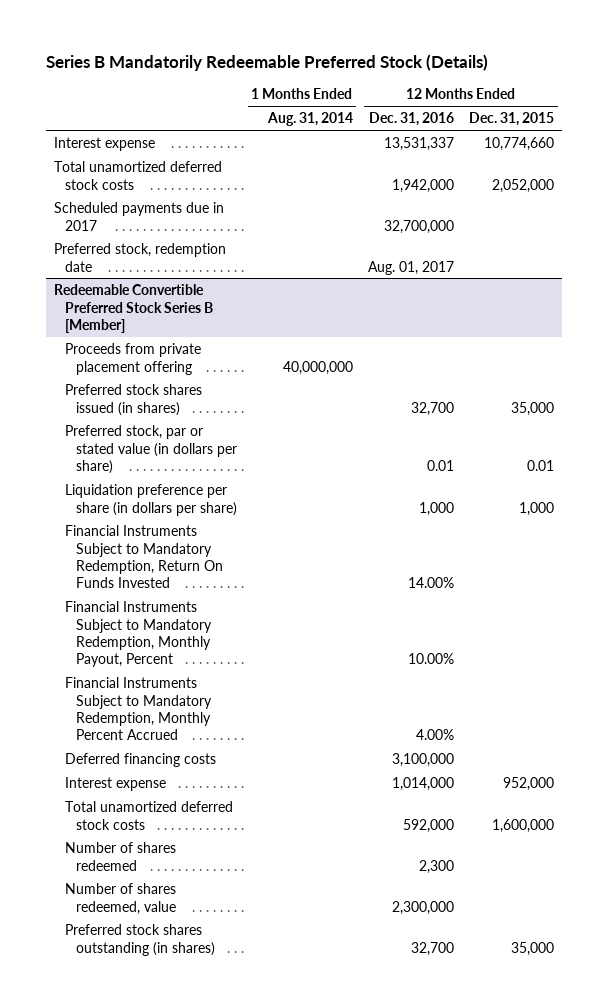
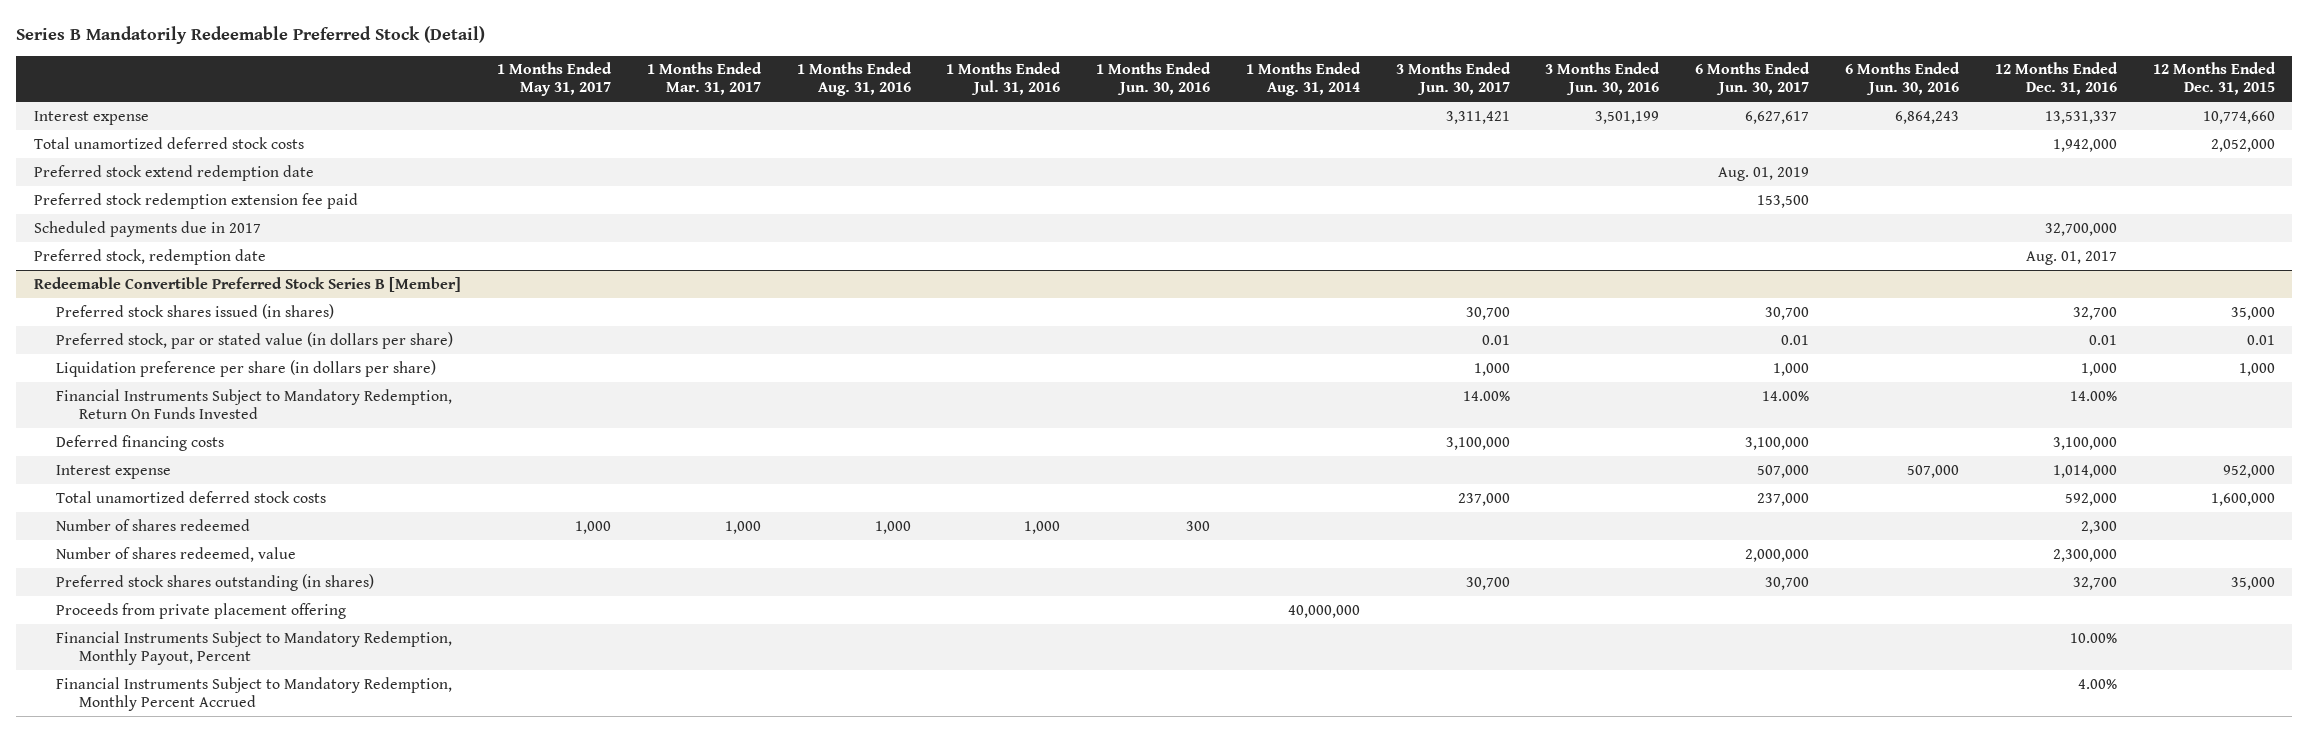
[46,54,489,72] Series B Mandatorily Redeemable Preferred Stock (Details) -> [16,26,486,45] Series B Mandatorily Redeemable Preferred Stock (Detail)
none -> [497,62,613,97] 1 Months Ended May 31, 2017
none -> [646,62,762,96] 1 Months Ended Mar. 31, 2017
none -> [796,62,912,97] 1 Months Ended Aug. 31, 2016
none -> [946,62,1062,96] 1 Months Ended Jul. 31, 2016
none -> [1096,62,1212,96] 1 Months Ended Jun. 30, 2016
none -> [1395,62,1511,96] 3 Months Ended Jun. 30, 2017
none -> [1545,62,1661,96] 3 Months Ended Jun. 30, 2016
none -> [1695,62,1811,96] 6 Months Ended Jun. 30, 2017
none -> [1844,62,1960,96] 6 Months Ended Jun. 30, 2016
none -> [34,164,315,181] Preferred stock extend redemption date
none -> [34,192,359,209] Preferred stock redemption extension fee paid
[64,343,201,375] Proceeds from private placement offering -> [56,602,347,619] Proceeds from private placement offering
[64,601,212,668] Financial Instruments Subject to Mandatory Redemption, Monthly Payout, Percent -> [56,630,453,665] Financial Instruments Subject to Mandatory Redemption, Monthly Payout, Percent
[64,677,212,741] Financial Instruments Subject to Mandatory Redemption, Monthly Percent Accrued -> [56,676,453,711] Financial Instruments Subject to Mandatory Redemption, Monthly Percent Accrued

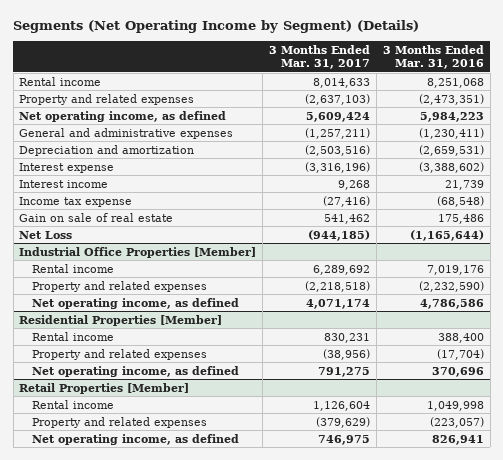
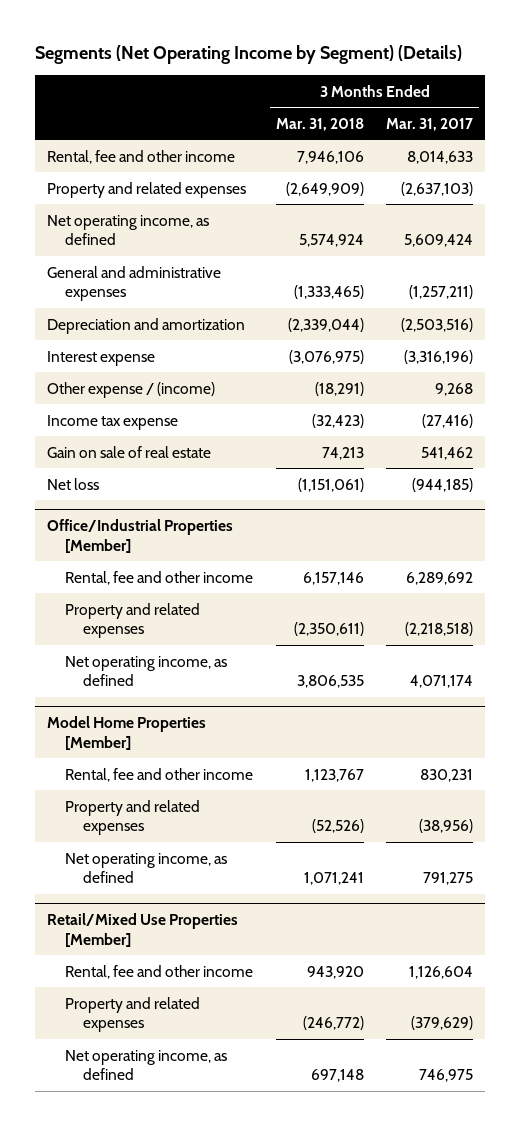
[382,45,484,70] 3 Months Ended Mar. 31, 2016 -> none
none -> [275,117,364,131] Mar. 31, 2018
[19,76,102,86] Rental income -> [46,149,235,164] Rental, fee and other income
[19,179,109,188] Interest income -> [46,381,215,398] Other expense / (income)
[19,230,73,239] Net Loss -> [46,477,99,490] Net loss
[19,246,257,258] Industrial Office Properties [Member] -> [46,519,233,553] Office/Industrial Properties [Member]
[32,263,115,273] Rental income -> [64,570,253,585] Rental, fee and other income
[19,314,223,326] Residential Properties [Member] -> none
none -> [46,716,206,750] Model Home Properties [Member]
[32,331,115,341] Rental income -> [64,767,253,782] Rental, fee and other income
[19,382,190,394] Retail Properties [Member] -> [46,913,238,947] Retail/Mixed Use Properties [Member]
[32,399,115,409] Rental income -> [64,964,253,979] Rental, fee and other income

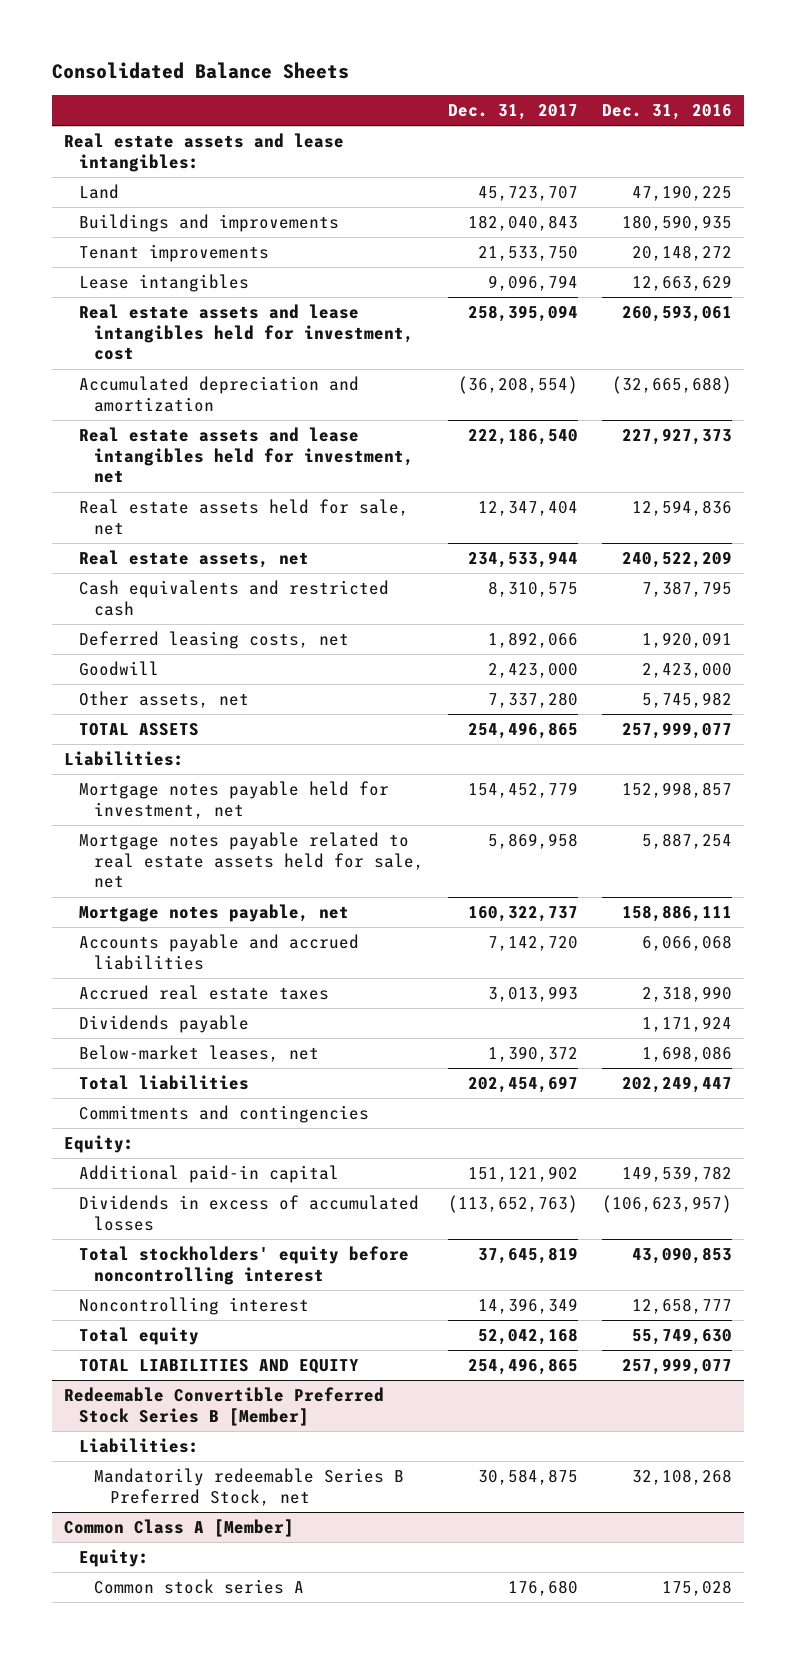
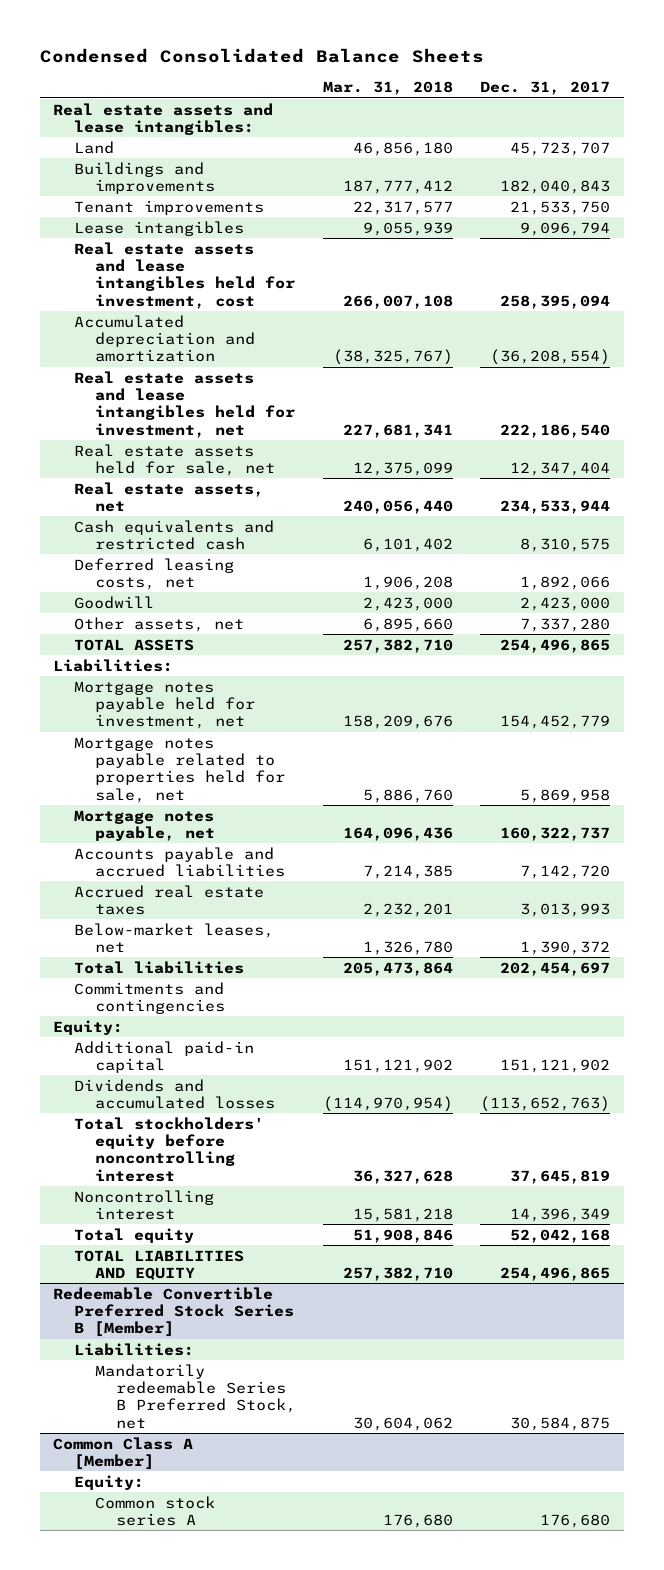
[51,62,349,80] Consolidated Balance Sheets -> [39,48,484,64] Condensed Consolidated Balance Sheets
[601,104,732,121] Dec. 31, 2016 -> none
none -> [323,81,454,96] Mar. 31, 2018
[79,832,425,889] Mortgage notes payable related to real estate assets held for sale, net -> [74,736,286,803] Mortgage notes payable related to properties held for sale, net
[79,1015,250,1034] Dividends payable -> none
[79,1195,420,1231] Dividends in excess of accumulated losses -> [74,1078,276,1109] Dividends and accumulated losses

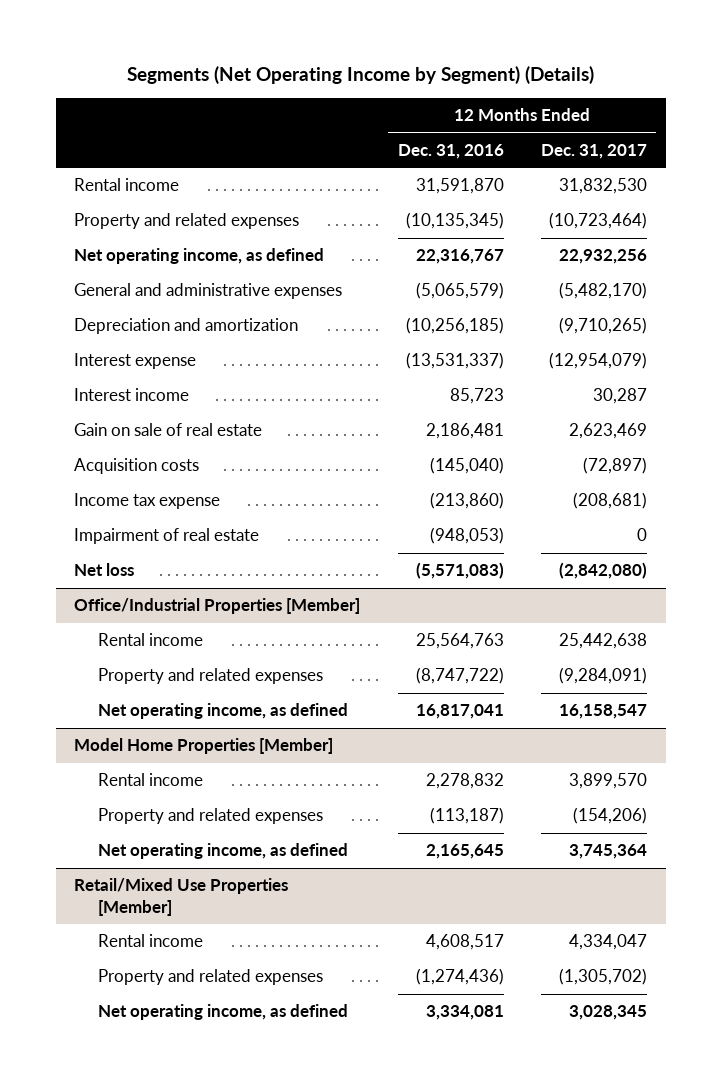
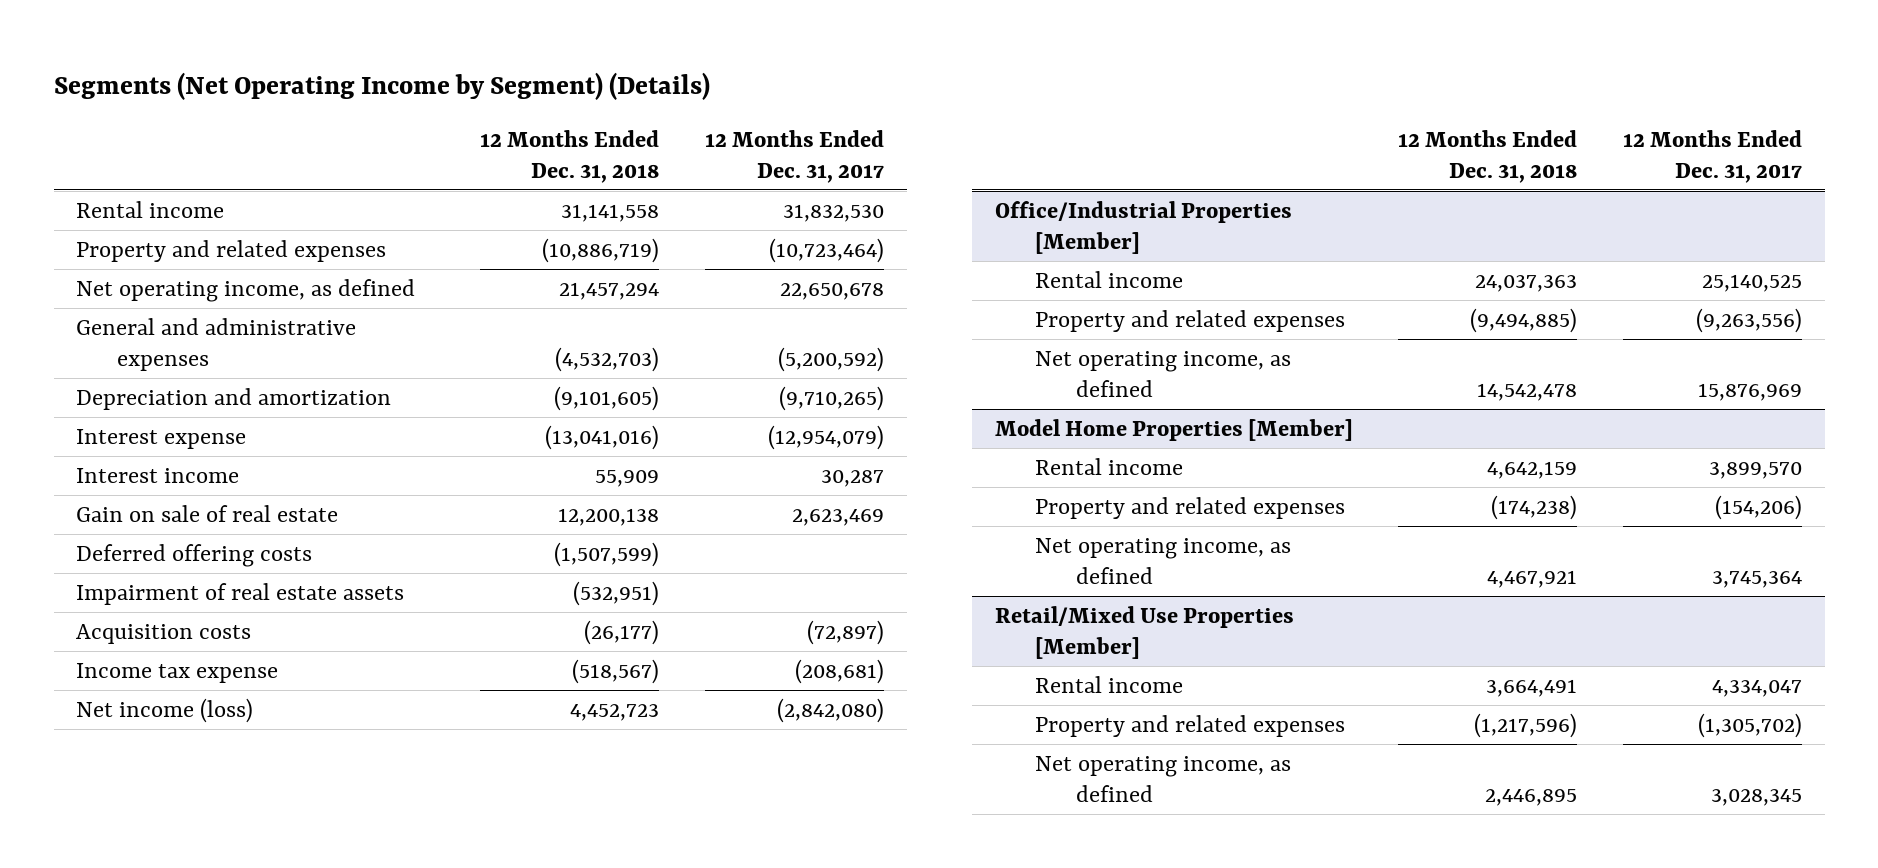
[397,143,504,159] Dec. 31, 2016 -> none
none -> [480,129,660,183] 12 Months Ended Dec. 31, 2018
[559,249,648,265] 22,932,256 -> [779,282,884,300] 22,650,678
[559,282,648,300] (5,482,170) -> [777,346,884,372] (5,200,592)
none -> [76,543,313,567] Deferred offering costs
none -> [76,582,405,605] Impairment of real estate assets
[74,528,260,545] Impairment of real estate -> none
[74,563,135,577] Net loss -> [76,697,254,723] Net income (loss)
[559,633,648,650] 25,442,638 -> [1701,273,1802,292] 25,140,525
[559,667,648,685] (9,284,091) -> [1695,307,1802,333] (9,263,556)
[559,704,648,720] 16,158,547 -> [1697,382,1802,401] 15,876,969

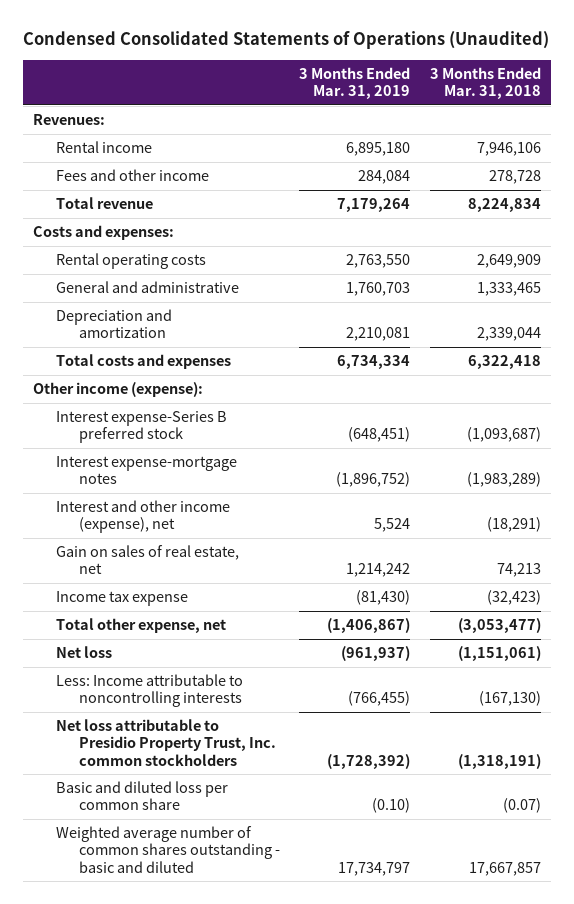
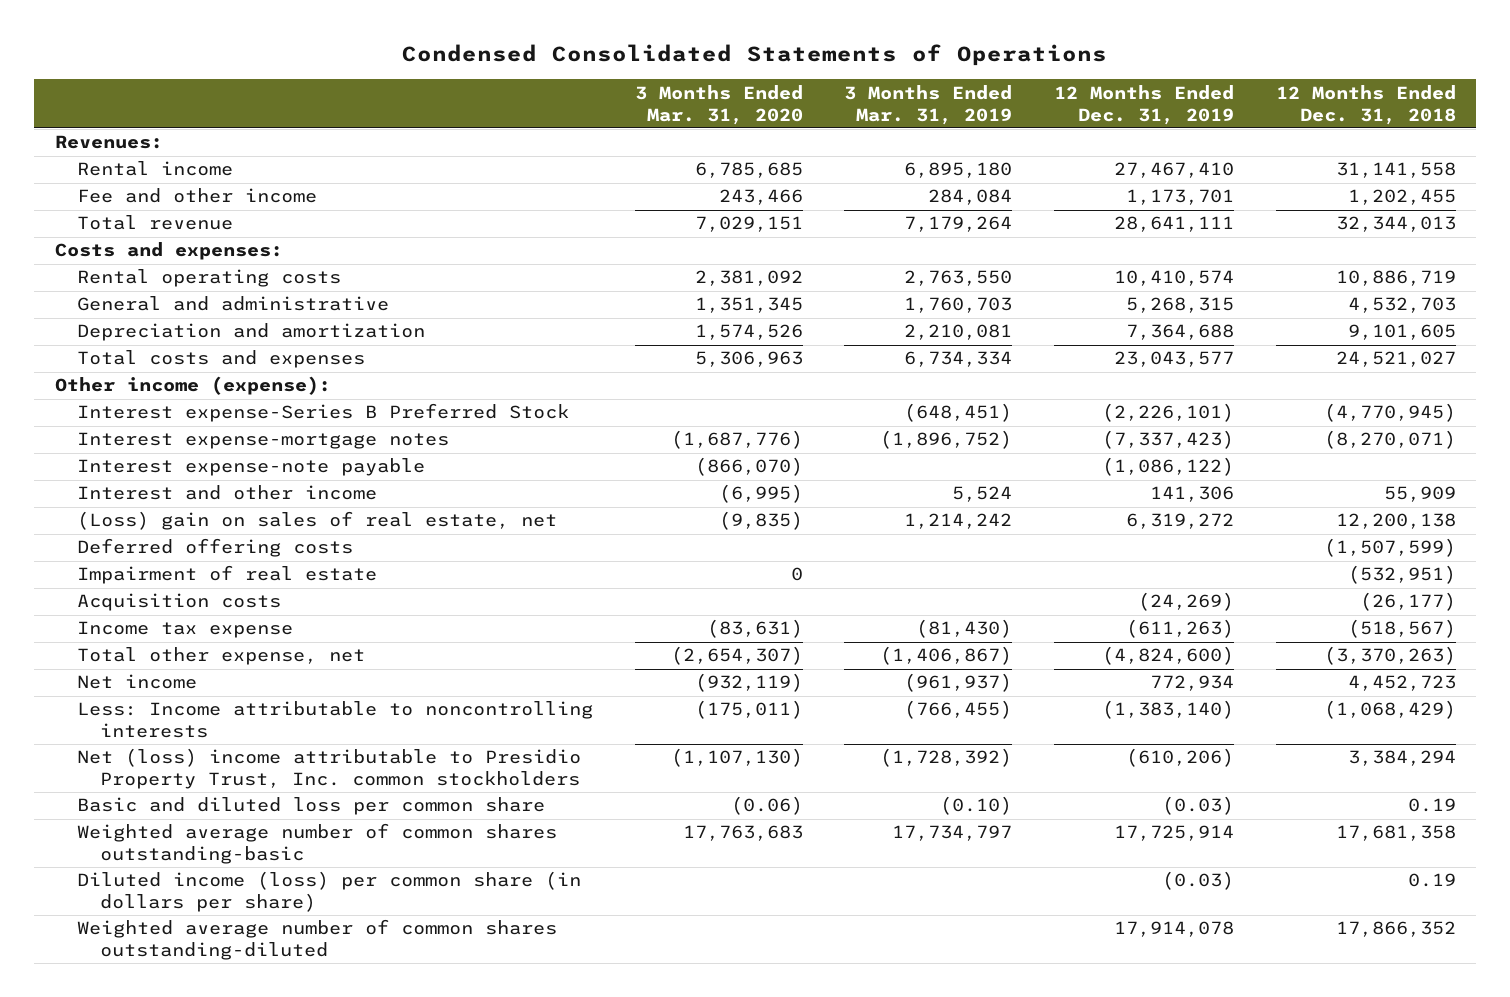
[22,31,549,50] Condensed Consolidated Statements of Operations (Unaudited) -> [402,44,1108,67] Condensed Consolidated Statements of Operations
[429,66,541,100] 3 Months Ended Mar. 31, 2018 -> none
none -> [634,84,803,125] 3 Months Ended Mar. 31, 2020
none -> [1054,84,1235,125] 12 Months Ended Dec. 31, 2019
none -> [1275,84,1456,125] 12 Months Ended Dec. 31, 2018
[55,169,209,182] Fees and other income -> [77,188,318,204] Fee and other income
[55,411,227,444] Interest expense-Series B preferred stock -> [77,403,570,423] Interest expense-Series B Preferred Stock
none -> [77,458,426,477] Interest expense-note payable
[55,500,230,534] Interest and other income (expense), net -> [77,485,378,501] Interest and other income
[55,545,239,575] Gain on sales of real estate, net -> [77,511,558,531] (Loss) gain on sales of real estate, net
none -> [77,538,354,558] Deferred offering costs
none -> [77,565,378,585] Impairment of real estate
none -> [77,593,282,612] Acquisition costs
[55,646,112,659] Net loss -> [77,674,198,690] Net income
[55,719,276,766] Net loss attributable to Presidio Property Trust, Inc. common stockholders -> [77,748,582,790] Net (loss) income attributable to Presidio Property Trust, Inc. common stockholders
[55,826,280,873] Weighted average number of common shares outstanding - basic and diluted -> [77,823,558,865] Weighted average number of common shares outstanding-basic
none -> [77,871,582,913] Diluted income (loss) per common share (in dollars per share)
none -> [77,919,558,961] Weighted average number of common shares outstanding-diluted

